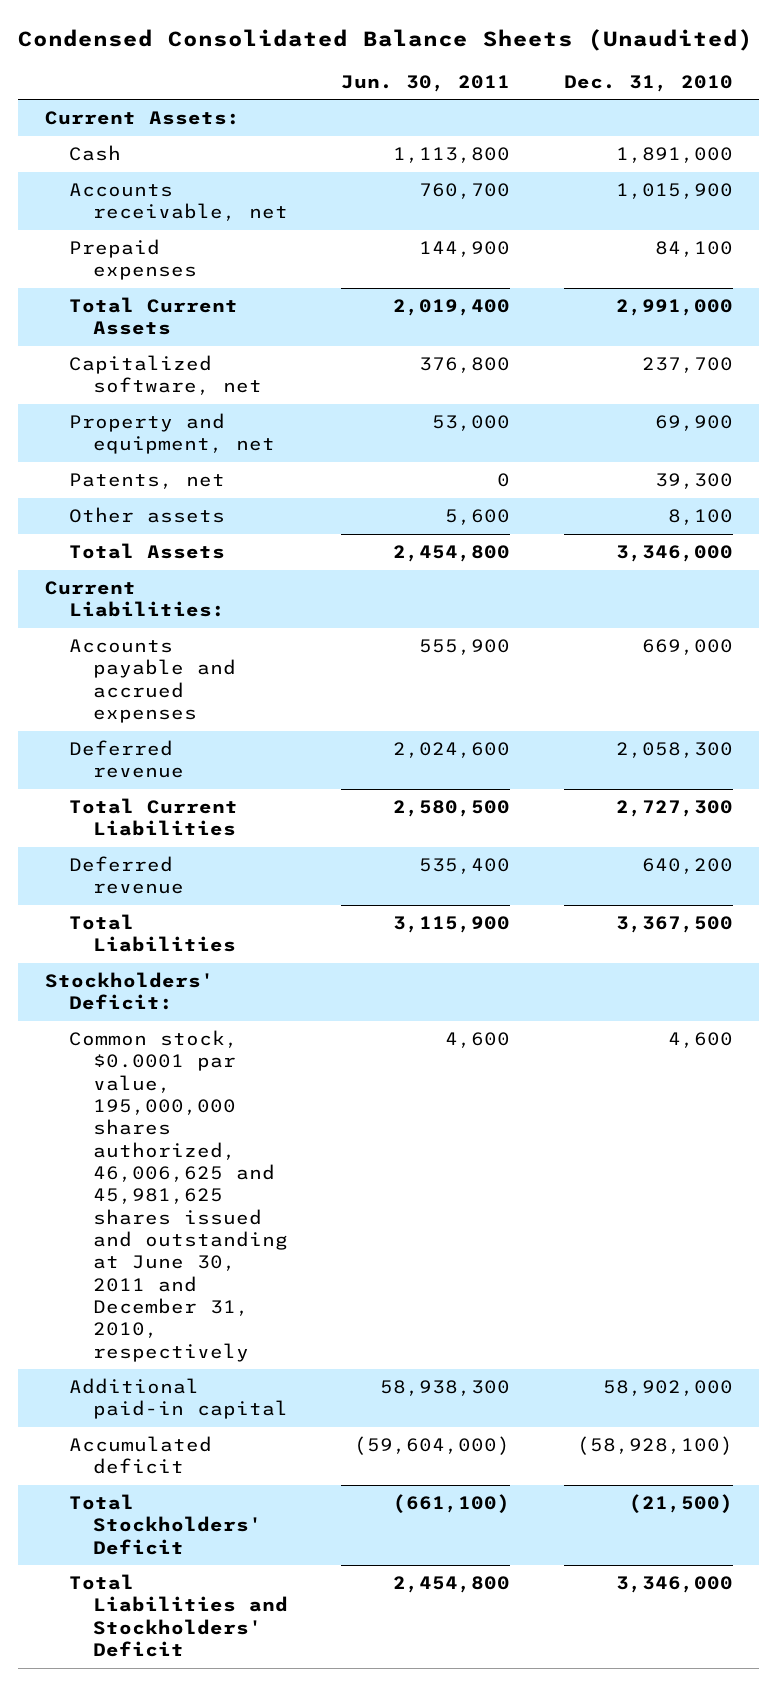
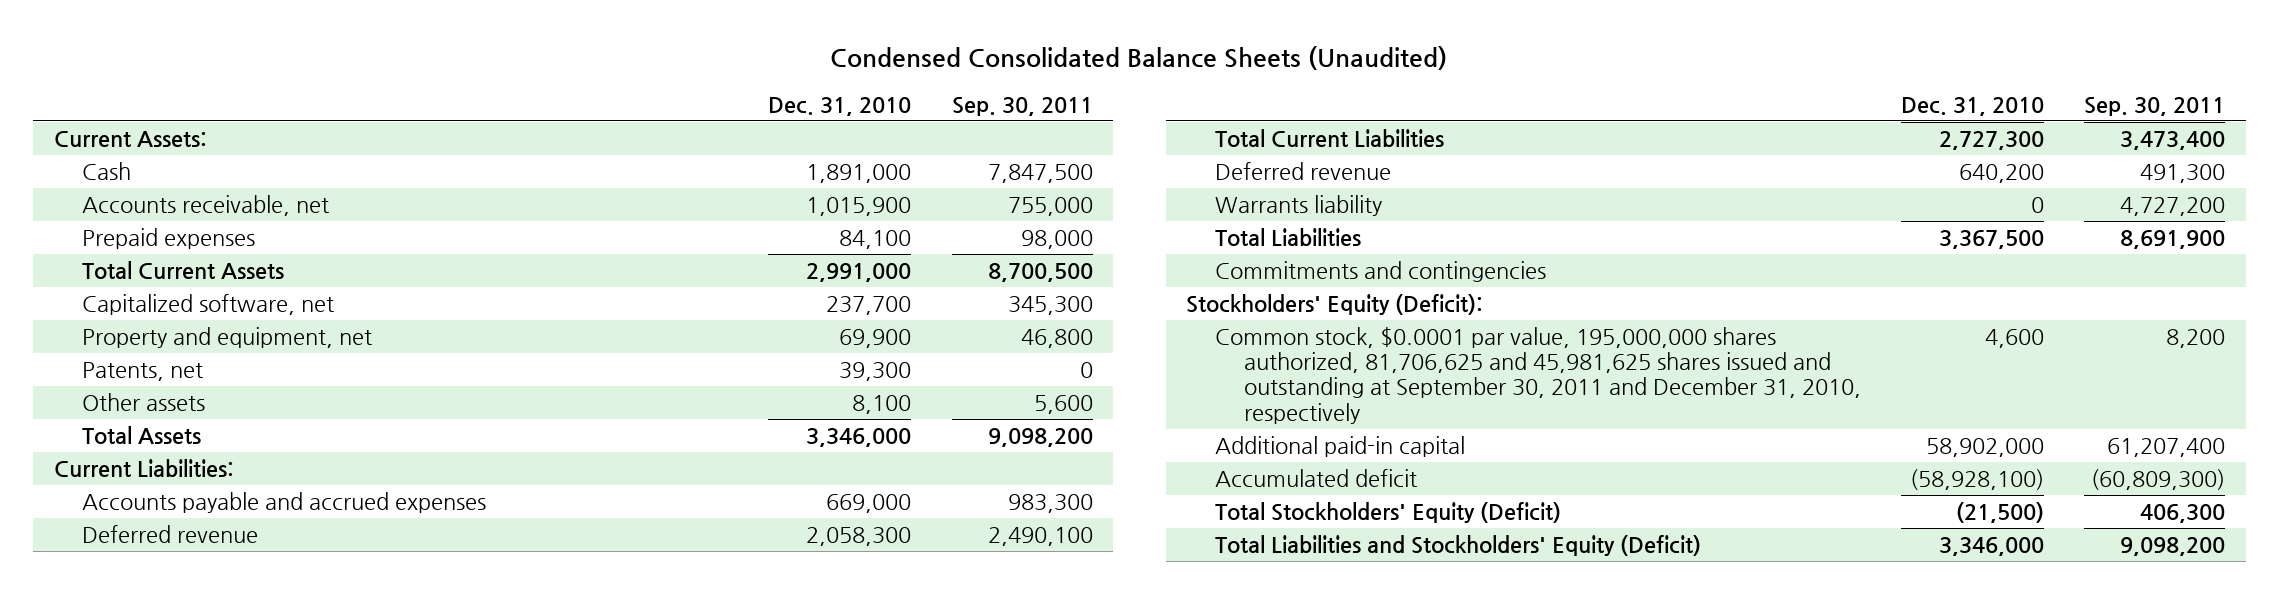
[341,74,511,92] Jun. 30, 2011 -> none
none -> [951,96,1093,116] Sep. 30, 2011
none -> [1215,194,1383,216] Warrants liability
none -> [1215,260,1547,282] Commitments and contingencies
[44,972,214,1011] Stockholders' Deficit: -> [1186,293,1484,315] Stockholders' Equity (Deficit):
[68,1030,288,1362] Common stock, $0.0001 par value, 195,000,000 shares authorized, 46,006,625 and 45,981,625 shares issued and outstanding at June 30, 2011 and December 31, 2010, respectively -> [1215,326,1861,424] Common stock, $0.0001 par value, 195,000,000 shares authorized, 81,706,625 and 45,981,625 shares issued and outstanding at September 30, 2011 and December 31, 2010, respectively
[68,1494,262,1555] Total Stockholders' Deficit -> [1215,501,1562,523] Total Stockholders' Equity (Deficit)
[68,1574,288,1658] Total Liabilities and Stockholders' Deficit -> [1215,534,1702,556] Total Liabilities and Stockholders' Equity (Deficit)

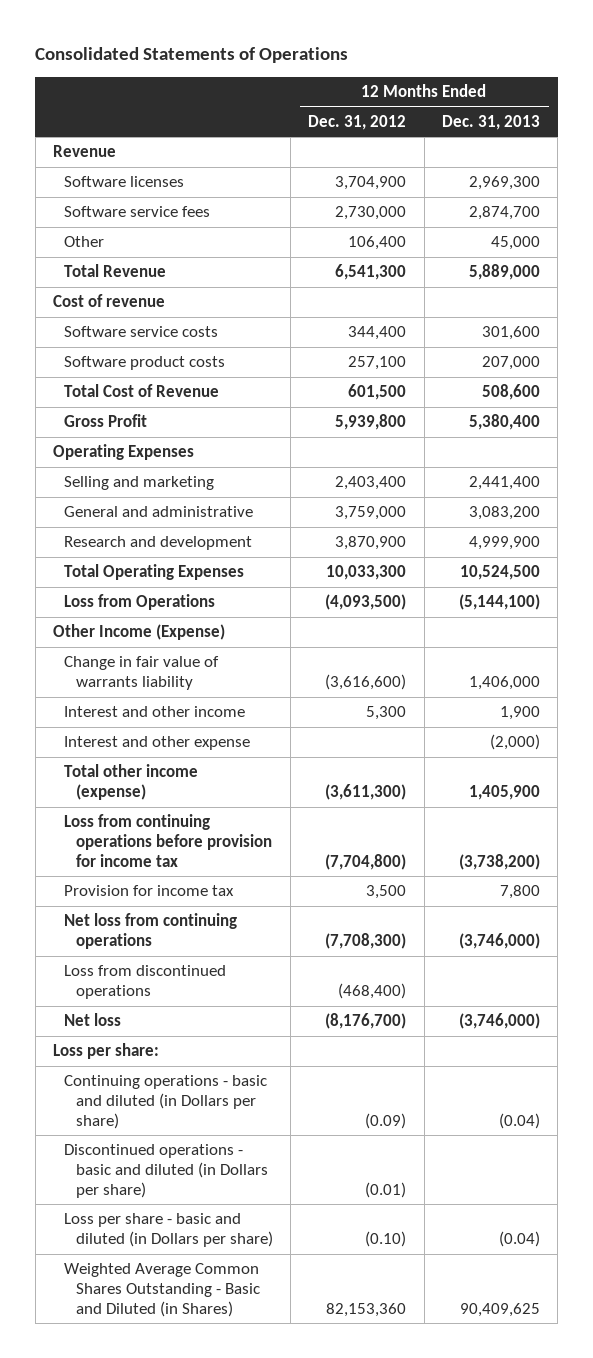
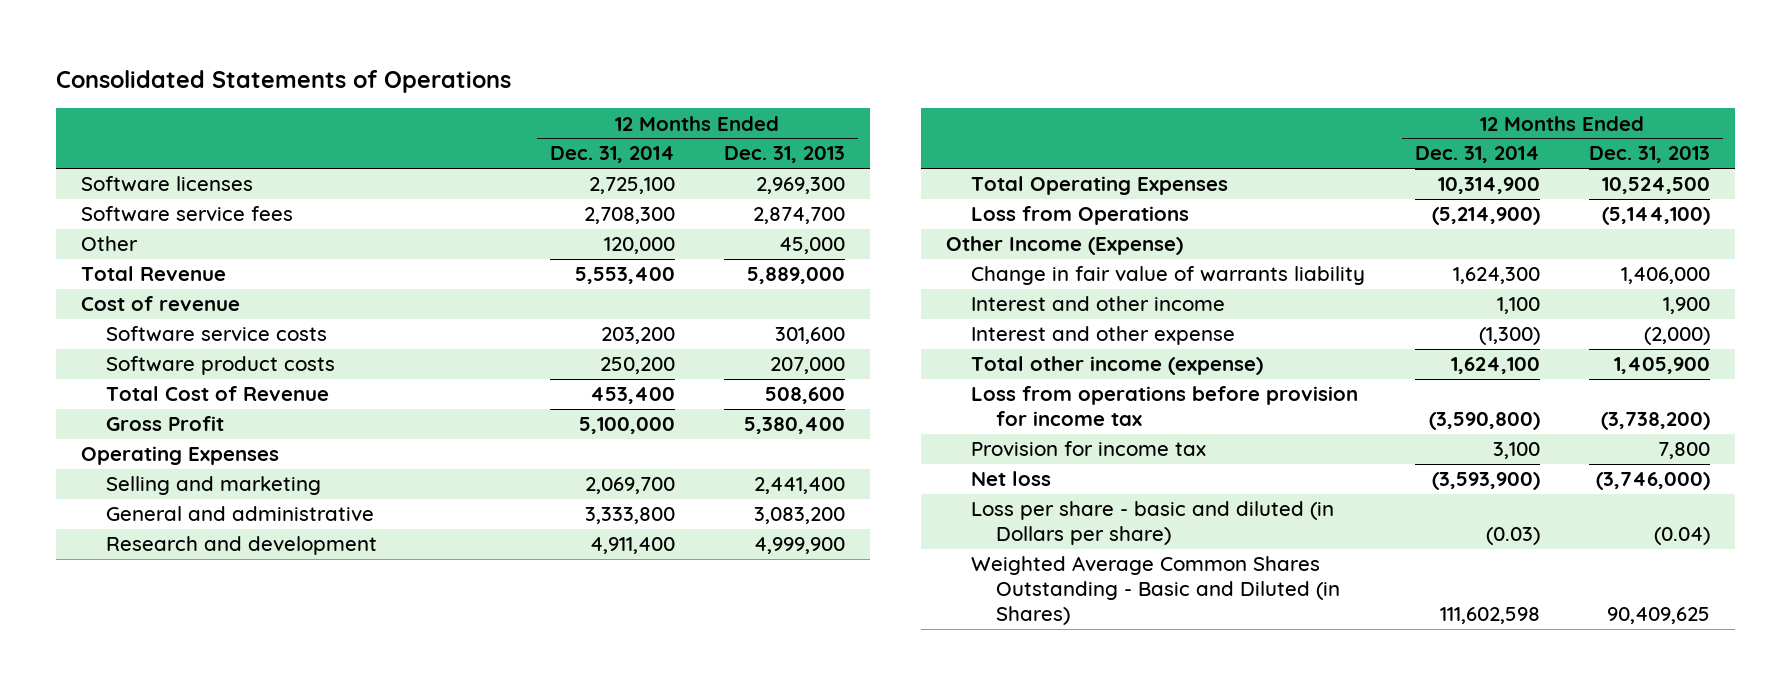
[308,114,407,130] Dec. 31, 2012 -> none
none -> [549,146,675,164] Dec. 31, 2014
[52,145,116,158] Revenue -> none
[64,814,272,867] Loss from continuing operations before provision for income tax -> [971,386,1359,427] Loss from operations before provision for income tax
[64,913,238,950] Net loss from continuing operations -> none
[64,965,227,1000] Loss from discontinued operations -> none
[52,1043,159,1060] Loss per share: -> none
[64,1075,268,1129] Continuing operations - basic and diluted (in Dollars per share) -> none
[64,1144,268,1198] Discontinued operations - basic and diluted (in Dollars per share) -> none

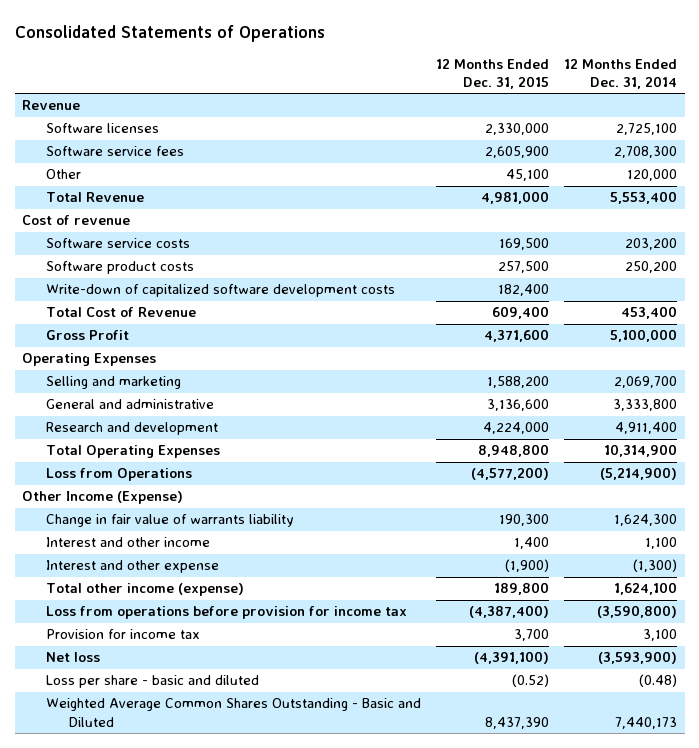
[724,146,846,164] Dec. 31, 2013 -> none
none -> [435,58,549,89] 12 Months Ended Dec. 31, 2015
none -> [22,100,81,111] Revenue
none -> [45,284,395,298] Write-down of capitalized software development costs
[971,501,1335,546] Loss per share - basic and diluted (in Dollars per share) -> [45,675,259,689] Loss per share - basic and diluted
[1485,527,1540,546] (0.03) -> [639,674,678,688] (0.48)
[971,556,1341,626] Weighted Average Common Shares Outstanding - Basic and Diluted (in Shares) -> [45,698,421,727] Weighted Average Common Shares Outstanding - Basic and Diluted
[1439,607,1540,625] 111,602,598 -> [615,716,678,729] 7,440,173

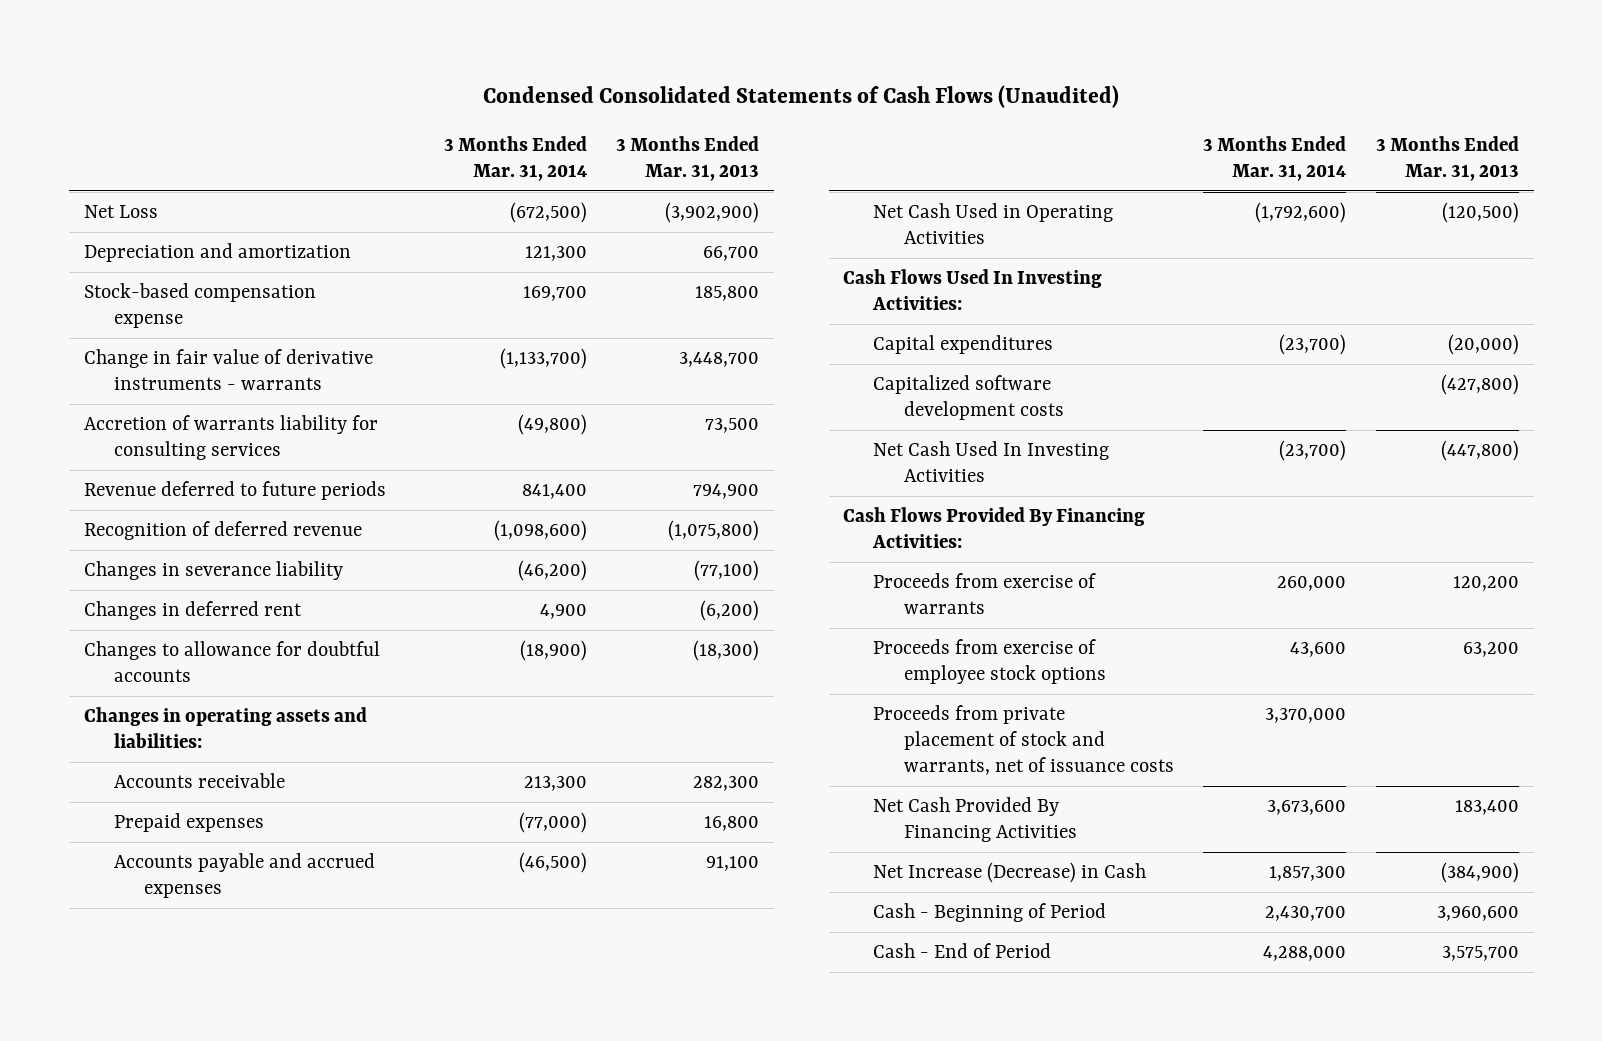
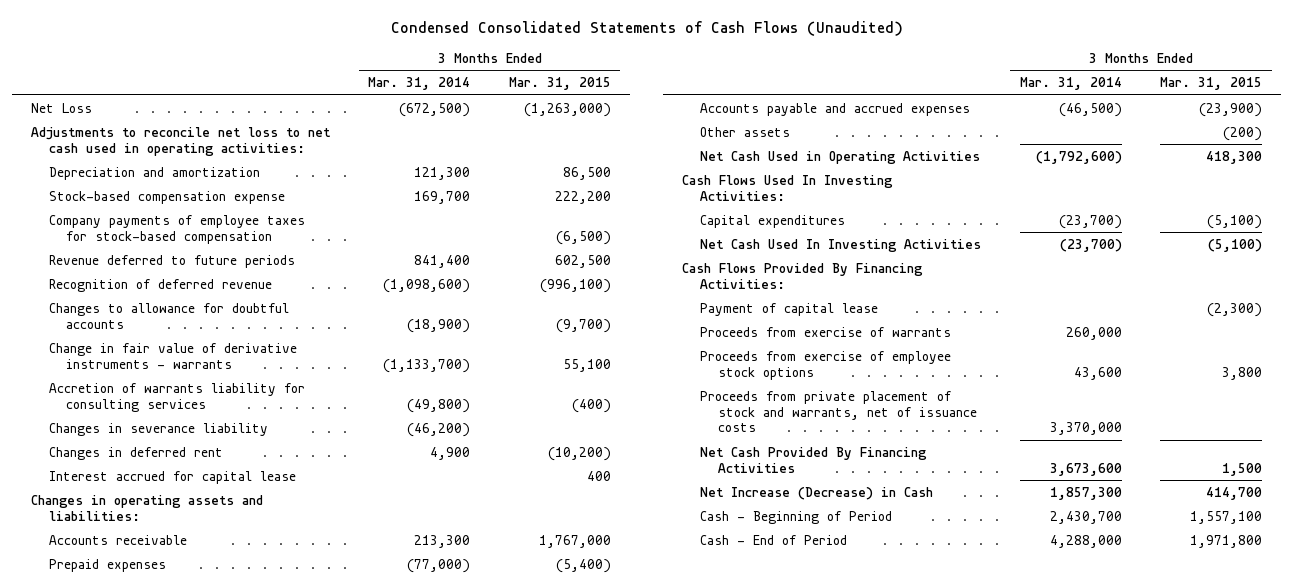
[616,135,760,182] 3 Months Ended Mar. 31, 2013 -> none
none -> [508,77,611,91] Mar. 31, 2015
none -> [31,126,332,156] Adjustments to reconcile net loss to net cash used in operating activities:
none -> [48,214,305,244] Company payments of employee taxes for stock-based compensation
[83,641,380,683] Changes to allowance for doubtful accounts -> [48,302,289,329] Changes to allowance for doubtful accounts
[83,349,373,391] Change in fair value of derivative instruments - warrants -> [48,342,297,369] Change in fair value of derivative instruments - warrants
[83,415,378,461] Accretion of warrants liability for consulting services -> [48,382,305,412] Accretion of warrants liability for consulting services
none -> [48,470,296,484] Interest accrued for capital lease
none -> [700,126,791,137] Other assets
[873,375,1064,421] Capitalized software development costs -> none
none -> [700,302,879,316] Payment of capital lease

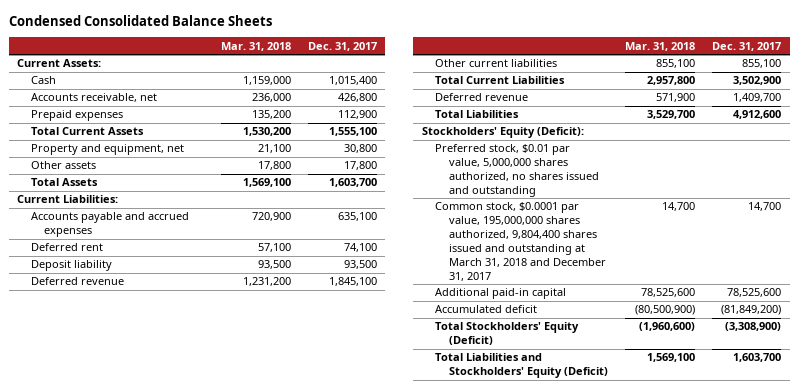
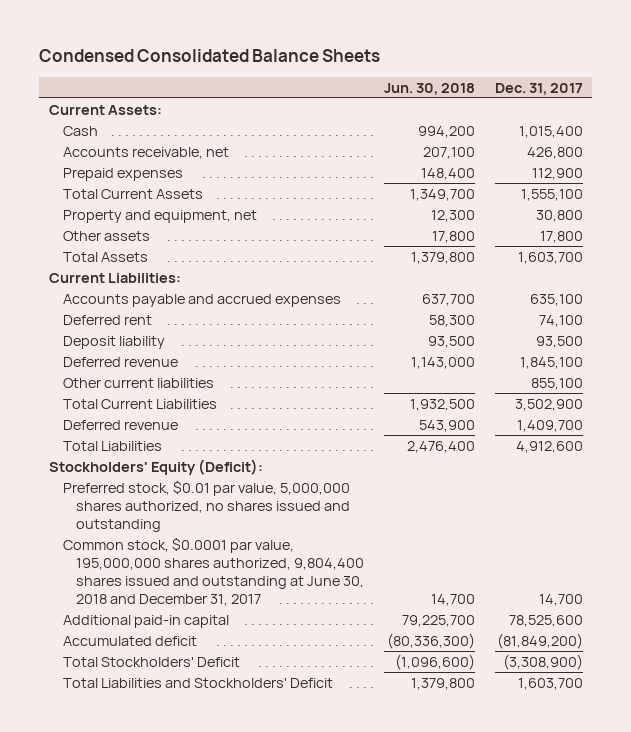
[220,41,291,51] Mar. 31, 2018 -> none
none -> [383,82,475,95] Jun. 30, 2018
[435,202,606,281] Common stock, $0.0001 par value, 195,000,000 shares authorized, 9,804,400 shares issued and outstanding at March 31, 2018 and December 31, 2017 -> [62,537,365,606] Common stock, $0.0001 par value, 195,000,000 shares authorized, 9,804,400 shares issued and outstanding at June 30, 2018 and December 31, 2017
[435,322,580,346] Total Stockholders' Equity (Deficit) -> [62,657,240,668] Total Stockholders' Deficit
[435,353,608,379] Total Liabilities and Stockholders' Equity (Deficit) -> [62,678,333,689] Total Liabilities and Stockholders' Deficit

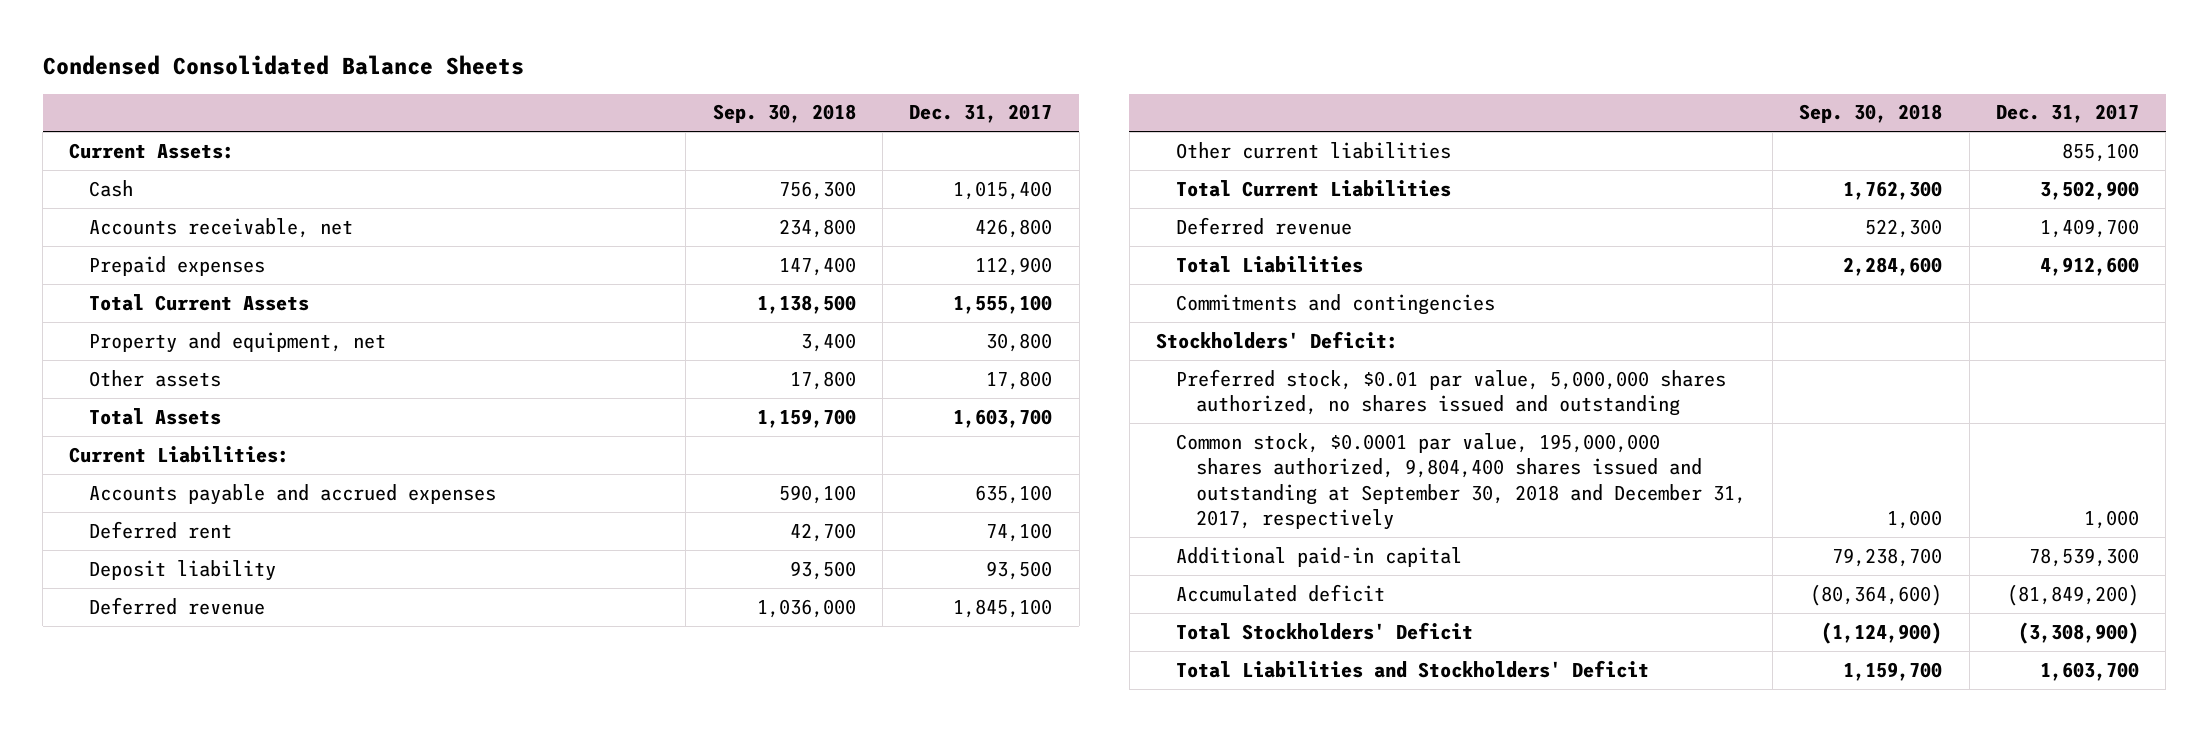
[383,82,475,95] Jun. 30, 2018 -> none
none -> [712,104,856,124] Sep. 30, 2018
none -> [1175,293,1495,315] Commitments and contingencies
[48,459,263,476] Stockholders' Equity (Deficit): -> [1155,330,1398,349] Stockholders' Deficit:
[62,537,365,606] Common stock, $0.0001 par value, 195,000,000 shares authorized, 9,804,400 shares issued and outstanding at June 30, 2018 and December 31, 2017 -> [1175,432,1746,530] Common stock, $0.0001 par value, 195,000,000 shares authorized, 9,804,400 shares issued and outstanding at September 30, 2018 and December 31, 2017, respectively
[538,593,583,606] 14,700 -> [2083,509,2139,529] 1,000
[508,615,583,628] 78,525,600 -> [2028,547,2139,567] 78,539,300

